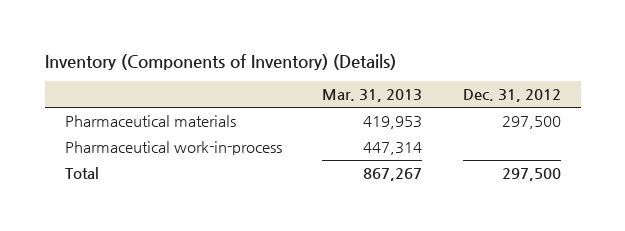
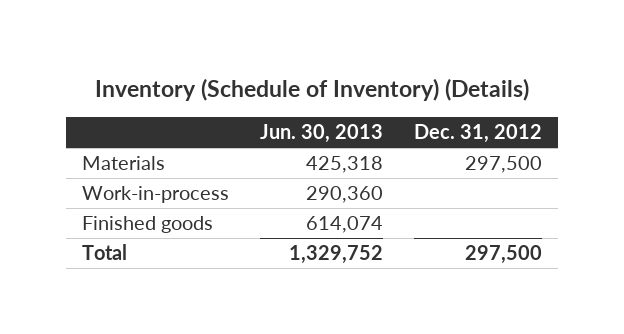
[44,54,396,71] Inventory (Components of Inventory) (Details) -> [94,77,529,101] Inventory (Schedule of Inventory) (Details)
[322,89,423,103] Mar. 31, 2013 -> none
none -> [259,124,383,144] Jun. 30, 2013
[64,115,236,128] Pharmaceutical materials -> [81,156,165,171] Materials
[64,141,282,156] Pharmaceutical work-in-process -> [81,186,229,204] Work-in-process
none -> [81,216,213,234] Finished goods

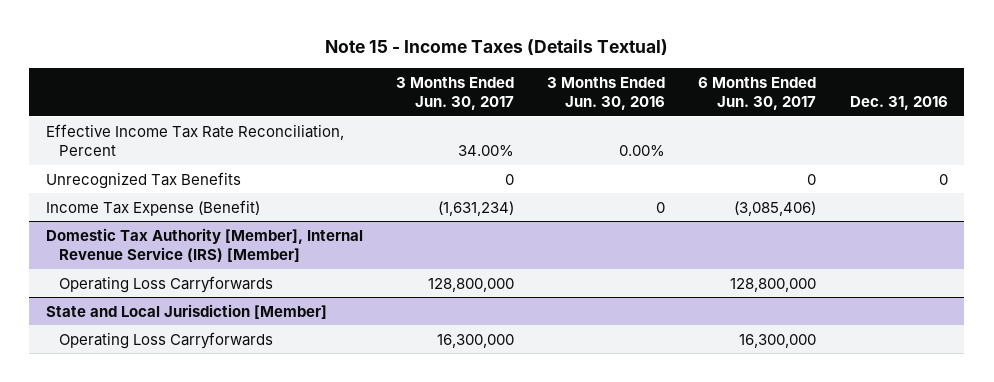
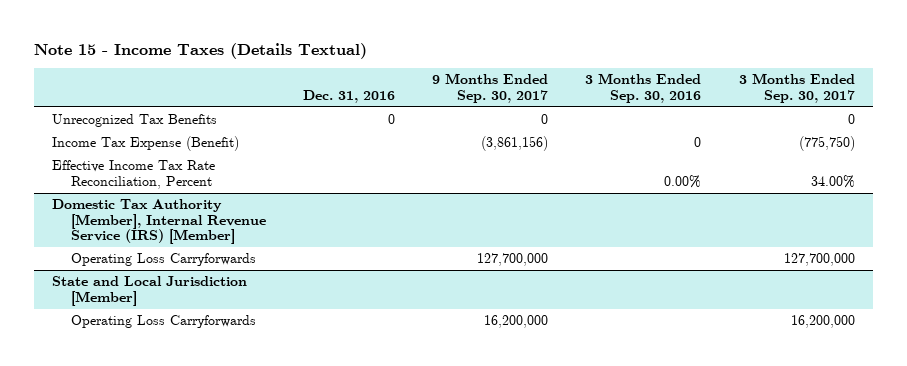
[396,76,515,110] 3 Months Ended Jun. 30, 2017 -> none
[547,76,666,110] 3 Months Ended Jun. 30, 2016 -> none
[698,76,817,110] 6 Months Ended Jun. 30, 2017 -> none
none -> [432,72,549,103] 9 Months Ended Sep. 30, 2017
none -> [585,72,702,103] 3 Months Ended Sep. 30, 2016
none -> [738,72,855,103] 3 Months Ended Sep. 30, 2017
[45,123,344,157] Effective Income Tax Rate Reconciliation, Percent -> [52,160,216,189] Effective Income Tax Rate Reconciliation, Percent

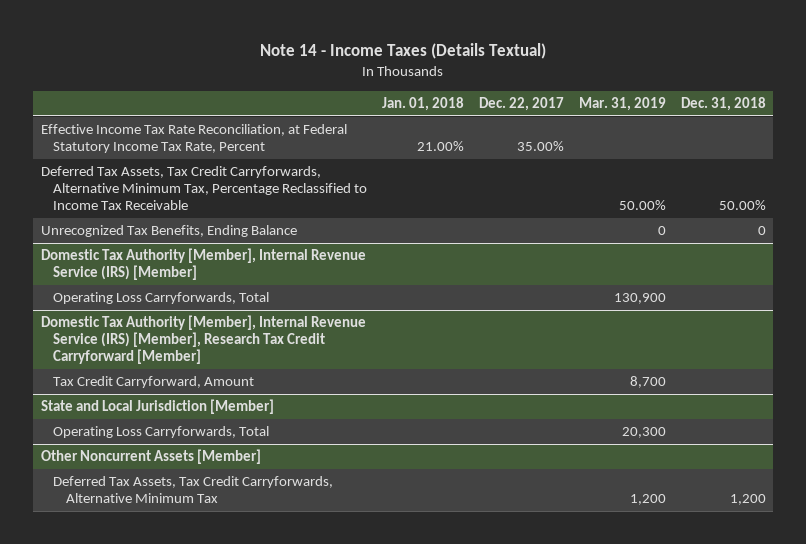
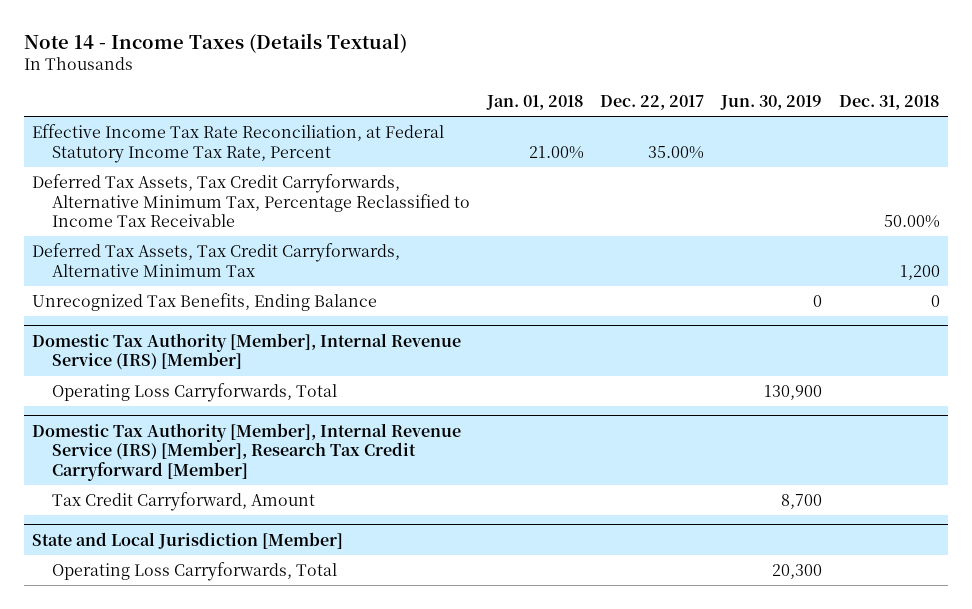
[578,96,666,111] Mar. 31, 2019 -> none
none -> [720,95,823,111] Jun. 30, 2019
none -> [32,242,401,277] Deferred Tax Assets, Tax Credit Carryforwards, Alternative Minimum Tax
[40,449,261,465] Other Noncurrent Assets [Member] -> none
[53,476,334,504] Deferred Tax Assets, Tax Credit Carryforwards, Alternative Minimum Tax -> none

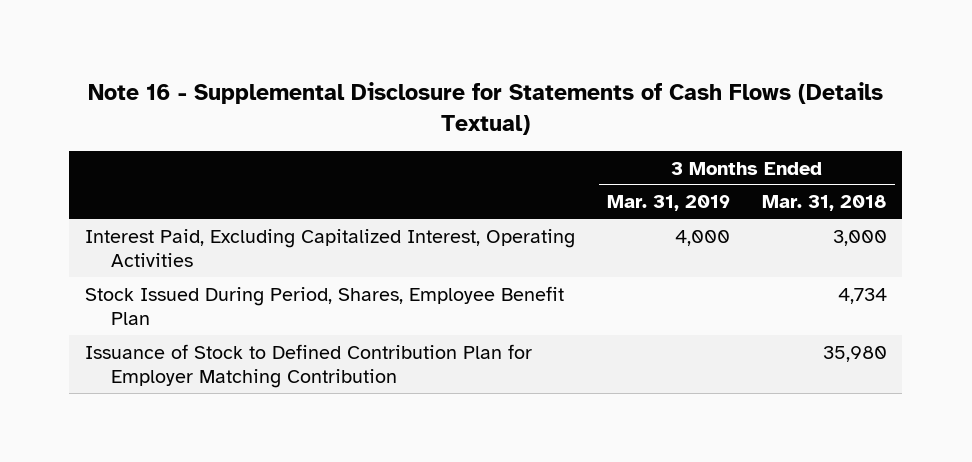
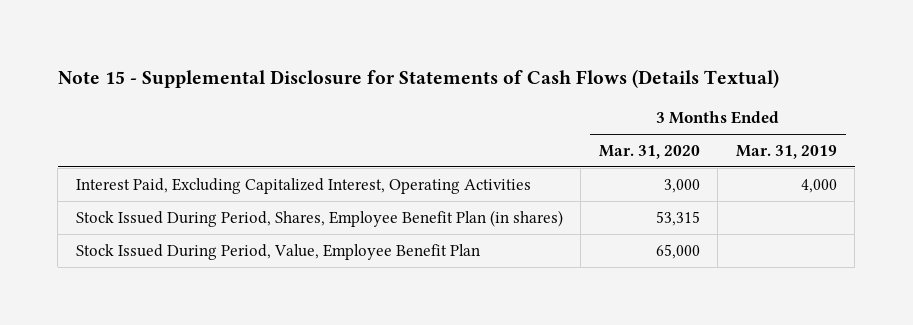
[87,82,883,136] Note 16 - Supplemental Disclosure for Statements of Cash Flows (Details Textual) -> [57,69,779,89] Note 15 - Supplemental Disclosure for Statements of Cash Flows (Details Textual)
[761,195,887,212] Mar. 31, 2018 -> none
none -> [598,145,700,160] Mar. 31, 2020
[85,343,533,389] Issuance of Stock to Defined Contribution Plan for Employer Matching Contribution -> none
[85,285,565,326] Stock Issued During Period, Shares, Employee Benefit Plan -> [75,209,563,227] Stock Issued During Period, Shares, Employee Benefit Plan (in shares)
none -> [75,243,480,260] Stock Issued During Period, Value, Employee Benefit Plan

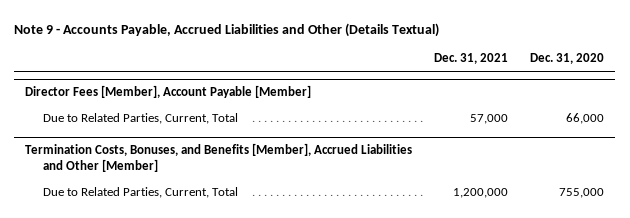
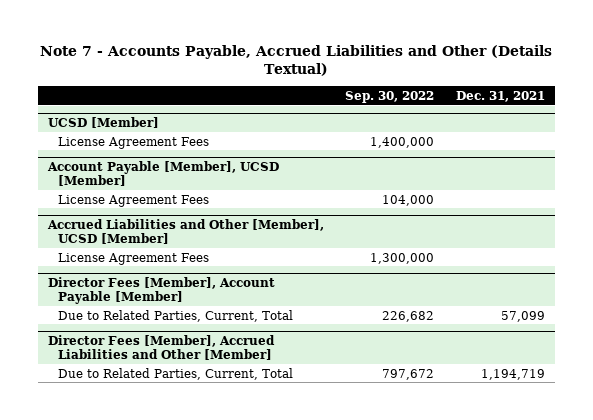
[14,22,440,37] Note 9 - Accounts Payable, Accrued Liabilities and Other (Details Textual) -> [40,44,553,77] Note 7 - Accounts Payable, Accrued Liabilities and Other (Details Textual)
[530,53,605,65] Dec. 31, 2020 -> none
none -> [345,90,435,103] Sep. 30, 2022
none -> [48,116,160,128] UCSD [Member]
none -> [58,136,210,149] License Agreement Fees
none -> [47,160,280,187] Account Payable [Member], UCSD [Member]
none -> [58,194,210,207] License Agreement Fees
none -> [47,218,325,245] Accrued Liabilities and Other [Member], UCSD [Member]
none -> [58,252,210,265] License Agreement Fees
[25,143,413,173] Termination Costs, Bonuses, and Benefits [Member], Accrued Liabilities and Other [Member] -> none
[43,186,239,198] Due to Related Parties, Current, Total -> none
[470,113,509,124] 57,000 -> [500,310,545,322] 57,099
none -> [48,334,276,361] Director Fees [Member], Accrued Liabilities and Other [Member]
none -> [58,367,294,380] Due to Related Parties, Current, Total

